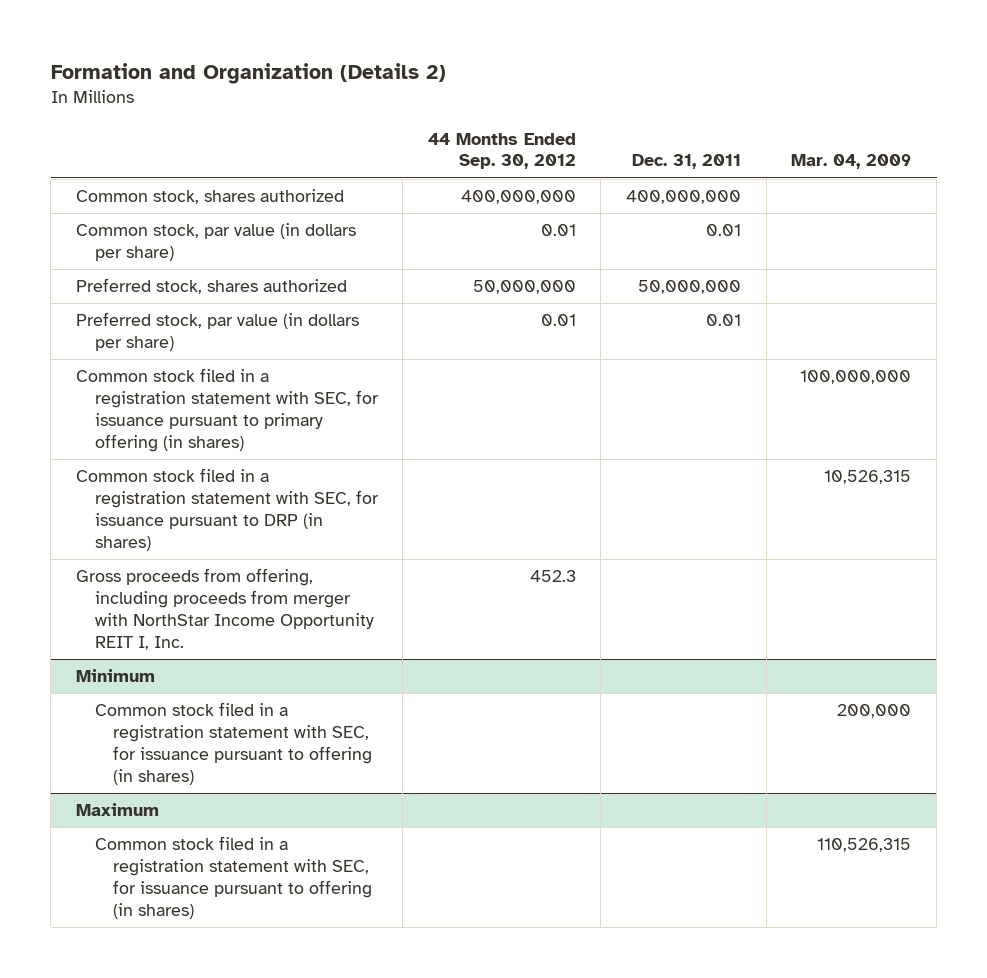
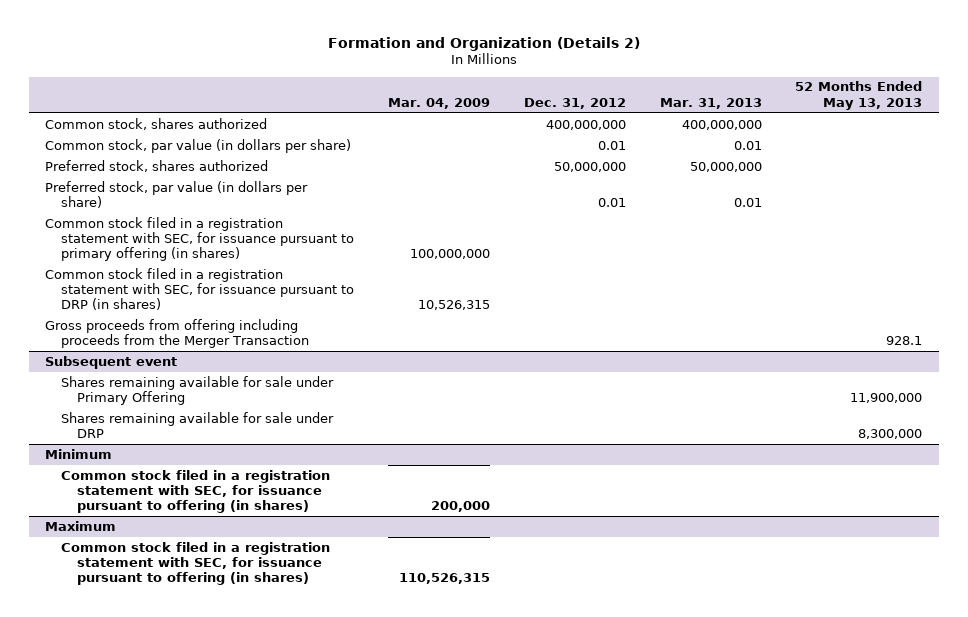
[427,132,576,170] 44 Months Ended Sep. 30, 2012 -> none
[632,154,742,170] Dec. 31, 2011 -> none
none -> [523,97,626,109] Dec. 31, 2012
none -> [659,97,762,109] Mar. 31, 2013
none -> [795,81,923,110] 52 Months Ended May 13, 2013
[76,568,374,650] Gross proceeds from offering, including proceeds from merger with NorthStar Income Opportunity REIT I, Inc. -> [45,318,310,349] Gross proceeds from offering including proceeds from the Merger Transaction
none -> [45,355,178,369] Subsequent event
none -> [61,375,335,406] Shares remaining available for sale under Primary Offering
none -> [61,411,335,439] Shares remaining available for sale under DRP

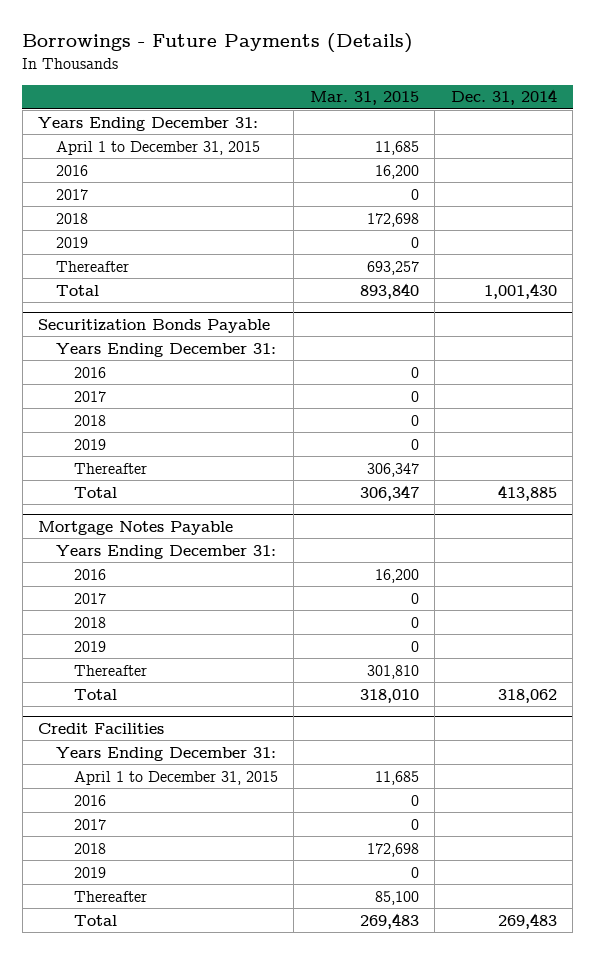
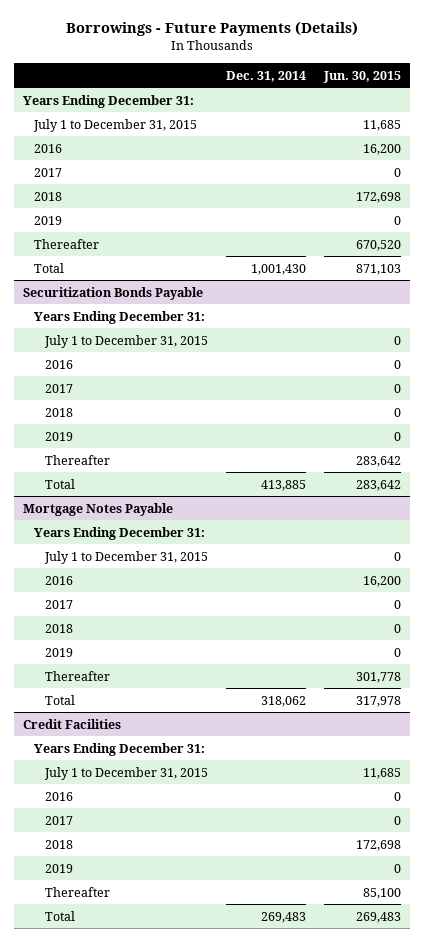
[309,91,419,106] Mar. 31, 2015 -> none
none -> [322,70,401,83] Jun. 30, 2015
[56,140,261,155] April 1 to December 31, 2015 -> [32,118,197,132] July 1 to December 31, 2015
none -> [43,334,208,348] July 1 to December 31, 2015
none -> [43,550,208,564] July 1 to December 31, 2015
[73,770,278,785] April 1 to December 31, 2015 -> [43,766,208,780] July 1 to December 31, 2015

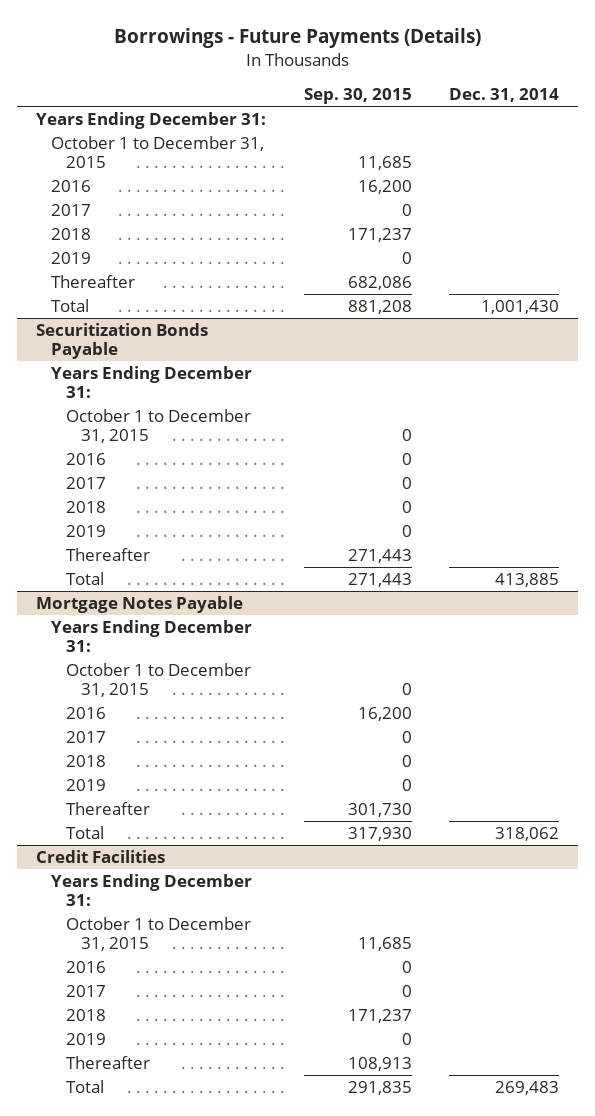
[322,70,401,83] Jun. 30, 2015 -> none
none -> [303,88,412,105] Sep. 30, 2015
[32,118,197,132] July 1 to December 31, 2015 -> [50,135,264,169] October 1 to December 31, 2015
[43,334,208,348] July 1 to December 31, 2015 -> [65,408,251,444] October 1 to December 31, 2015
[43,550,208,564] July 1 to December 31, 2015 -> [65,662,251,698] October 1 to December 31, 2015
[43,766,208,780] July 1 to December 31, 2015 -> [65,916,251,952] October 1 to December 31, 2015

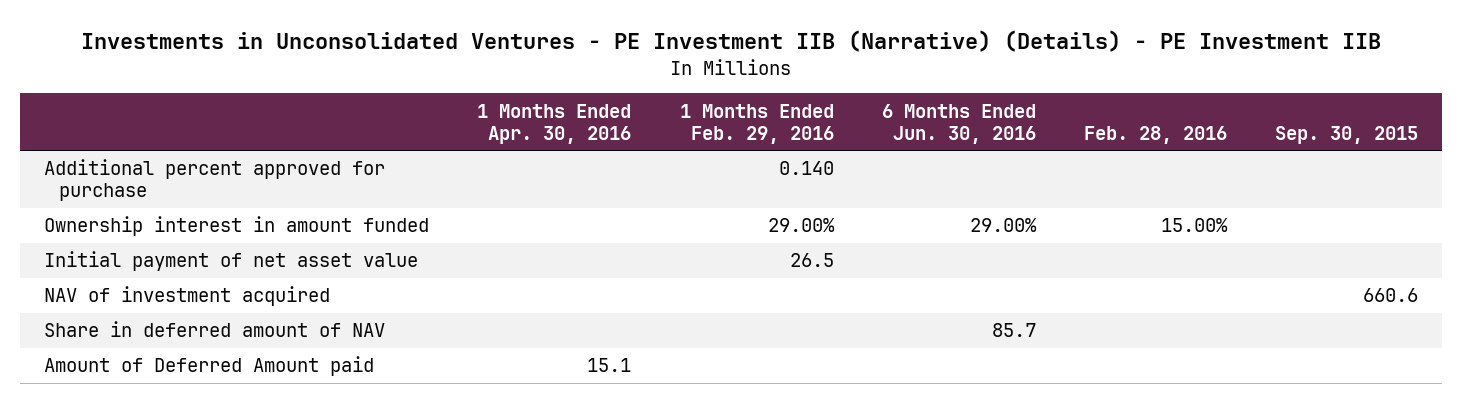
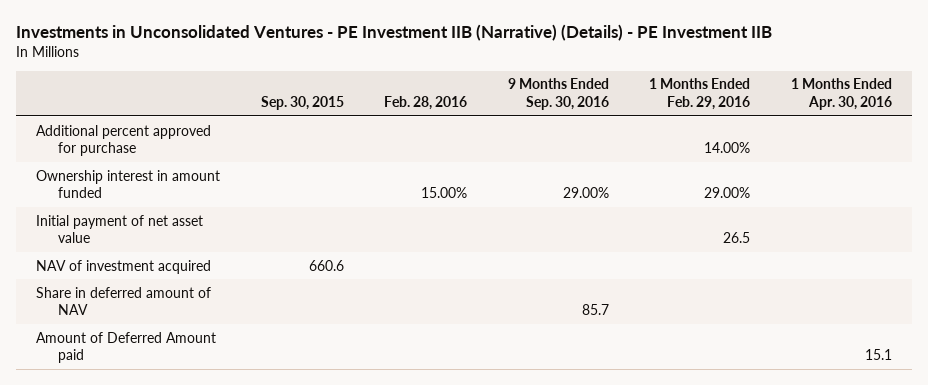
[881,103,1036,144] 6 Months Ended Jun. 30, 2016 -> none
none -> [507,78,609,111] 9 Months Ended Sep. 30, 2016
[778,161,834,176] 0.140 -> [704,142,751,154] 14.00%

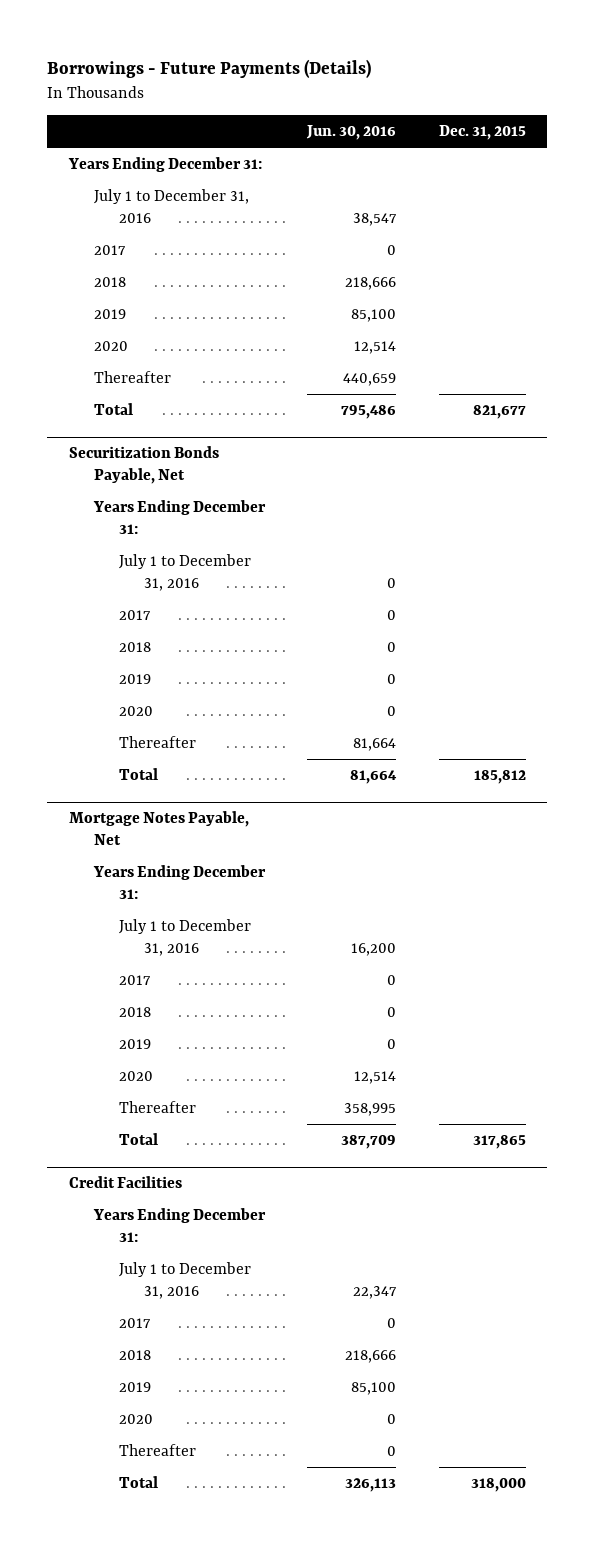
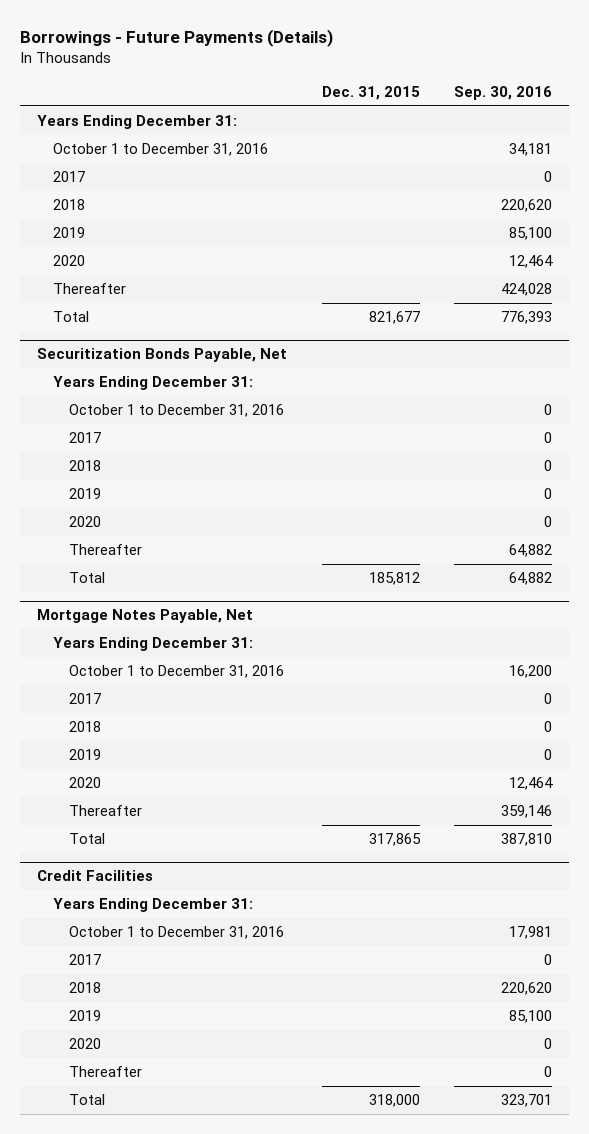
[306,125,397,141] Jun. 30, 2016 -> none
none -> [453,86,552,101] Sep. 30, 2016
[93,189,249,224] July 1 to December 31, 2016 -> [52,143,268,157] October 1 to December 31, 2016
[118,554,251,592] July 1 to December 31, 2016 -> [68,404,284,418] October 1 to December 31, 2016
[118,919,251,957] July 1 to December 31, 2016 -> [68,665,284,679] October 1 to December 31, 2016
[118,1262,251,1300] July 1 to December 31, 2016 -> [68,926,284,940] October 1 to December 31, 2016

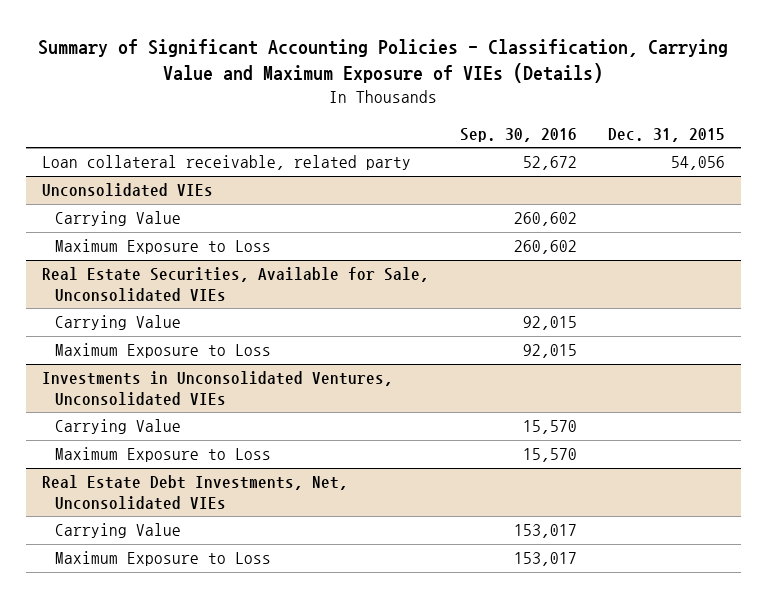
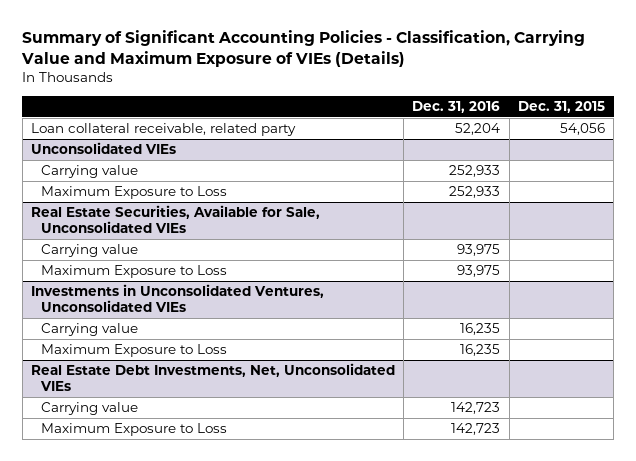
[459,127,577,142] Sep. 30, 2016 -> none
none -> [412,100,501,113] Dec. 31, 2016
[55,211,182,227] Carrying Value -> [41,165,139,179] Carrying value
[55,315,182,331] Carrying Value -> [41,244,139,258] Carrying value
[55,419,182,435] Carrying Value -> [41,323,139,337] Carrying value
[55,523,182,539] Carrying Value -> [41,402,139,416] Carrying value

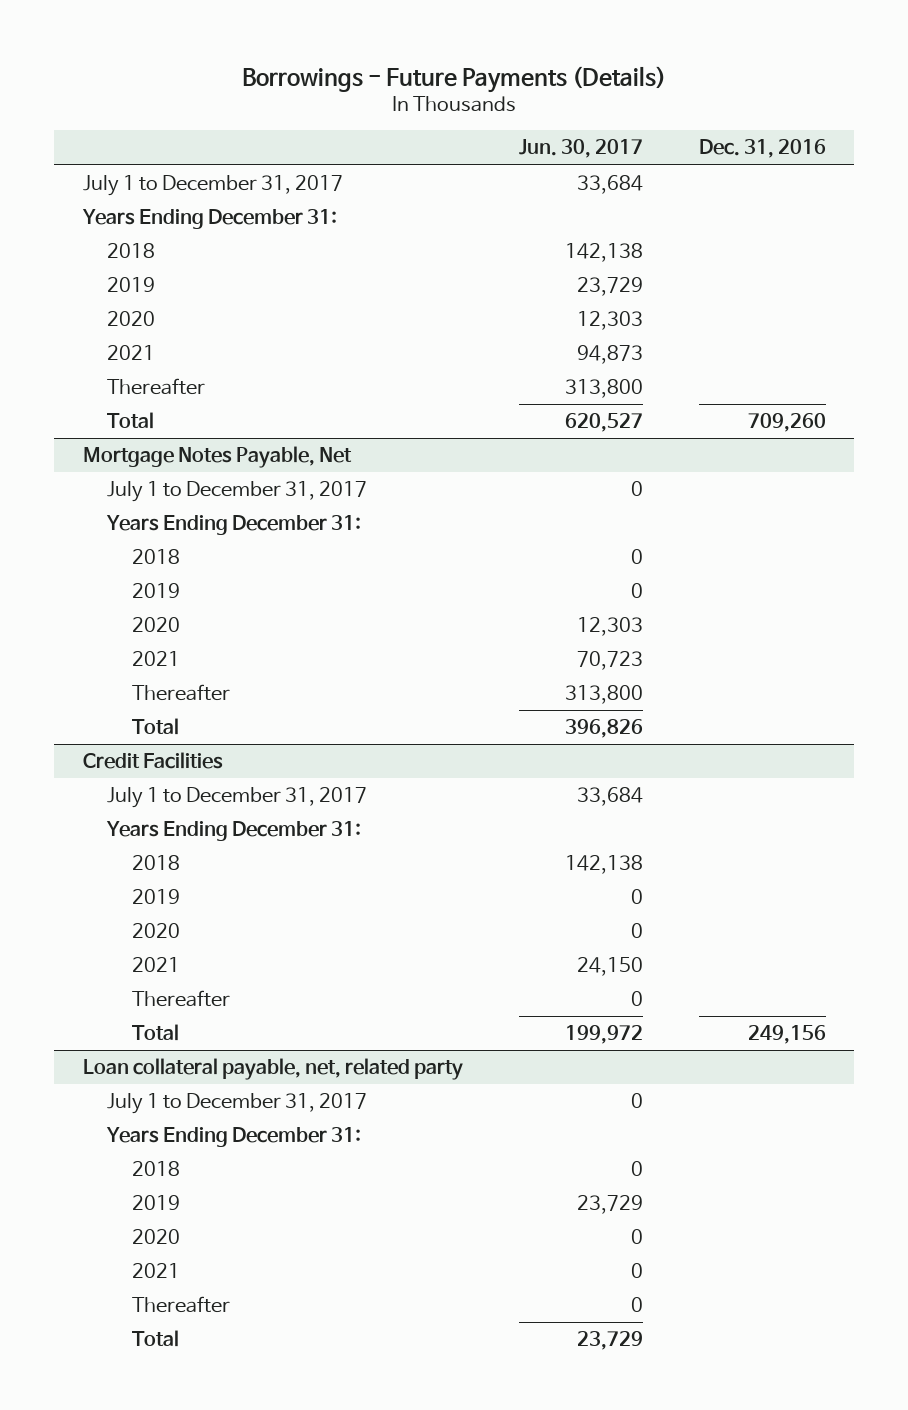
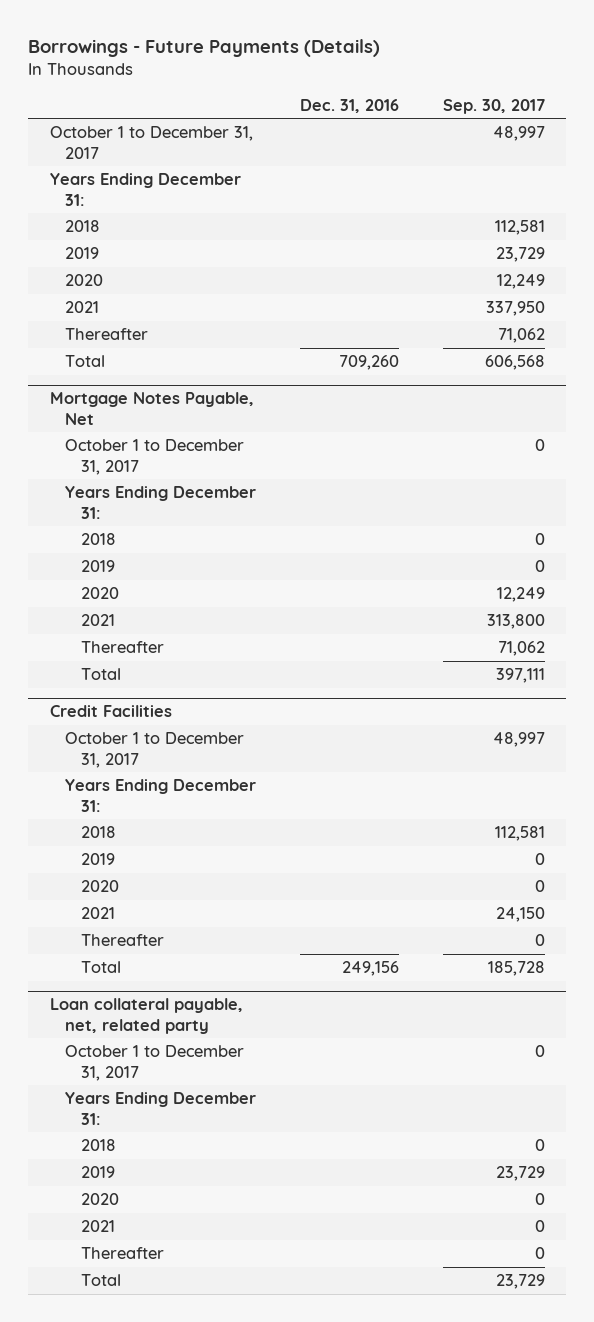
[518,139,643,159] Jun. 30, 2017 -> none
none -> [442,98,545,114] Sep. 30, 2017
[82,175,343,197] July 1 to December 31, 2017 -> [49,126,253,159] October 1 to December 31, 2017
[107,481,368,503] July 1 to December 31, 2017 -> [65,439,245,475] October 1 to December 31, 2017
[107,787,368,809] July 1 to December 31, 2017 -> [65,732,245,768] October 1 to December 31, 2017
[107,1093,368,1115] July 1 to December 31, 2017 -> [65,1045,245,1081] October 1 to December 31, 2017

